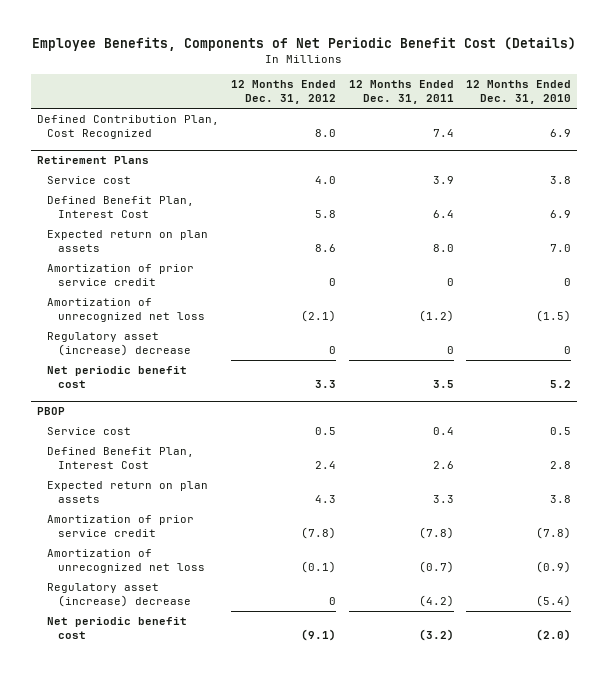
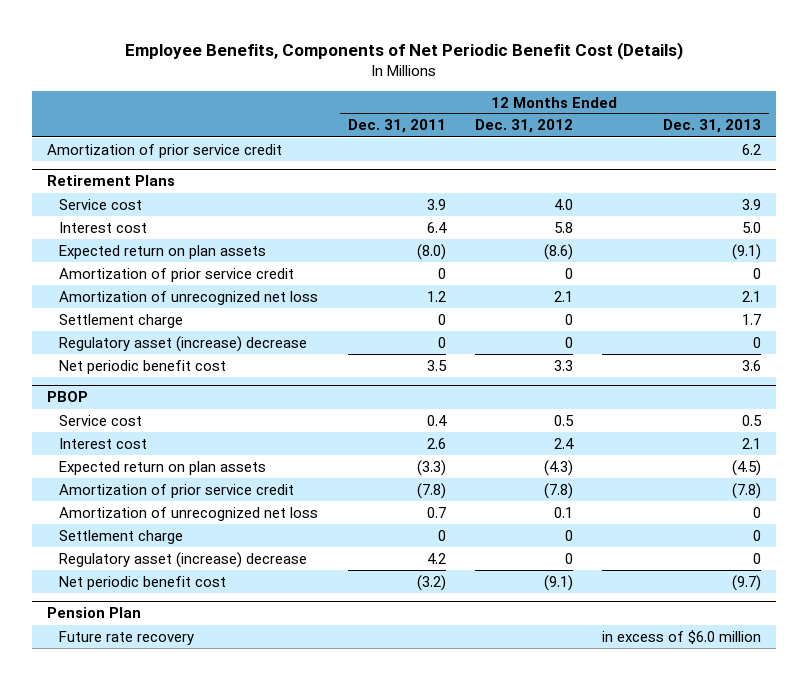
[465,80,571,105] 12 Months Ended Dec. 31, 2010 -> none
none -> [663,119,762,134] Dec. 31, 2013
[36,114,219,140] Defined Contribution Plan, Cost Recognized -> none
none -> [46,143,282,158] Amortization of prior service credit
[47,195,195,219] Defined Benefit Plan, Interest Cost -> [59,221,148,233] Interest cost
[315,244,337,253] 8.6 -> [543,243,573,260] (8.6)
[432,244,454,253] 8.0 -> [416,243,446,260] (8.0)
[301,310,337,323] (2.1) -> [553,290,573,302] 2.1
[418,310,454,323] (1.2) -> [426,290,446,302] 1.2
none -> [59,313,184,328] Settlement charge
[47,446,195,470] Defined Benefit Plan, Interest Cost -> [59,437,148,449] Interest cost
[315,495,337,504] 4.3 -> [543,459,573,476] (4.3)
[432,495,454,504] 3.3 -> [416,459,446,476] (3.3)
[301,561,337,574] (0.1) -> [553,506,573,518] 0.1
[418,561,454,574] (0.7) -> [426,506,446,518] 0.7
none -> [59,529,184,544] Settlement charge
[418,595,454,608] (4.2) -> [426,552,446,564] 4.2
none -> [46,607,141,619] Pension Plan
none -> [59,630,195,645] Future rate recovery

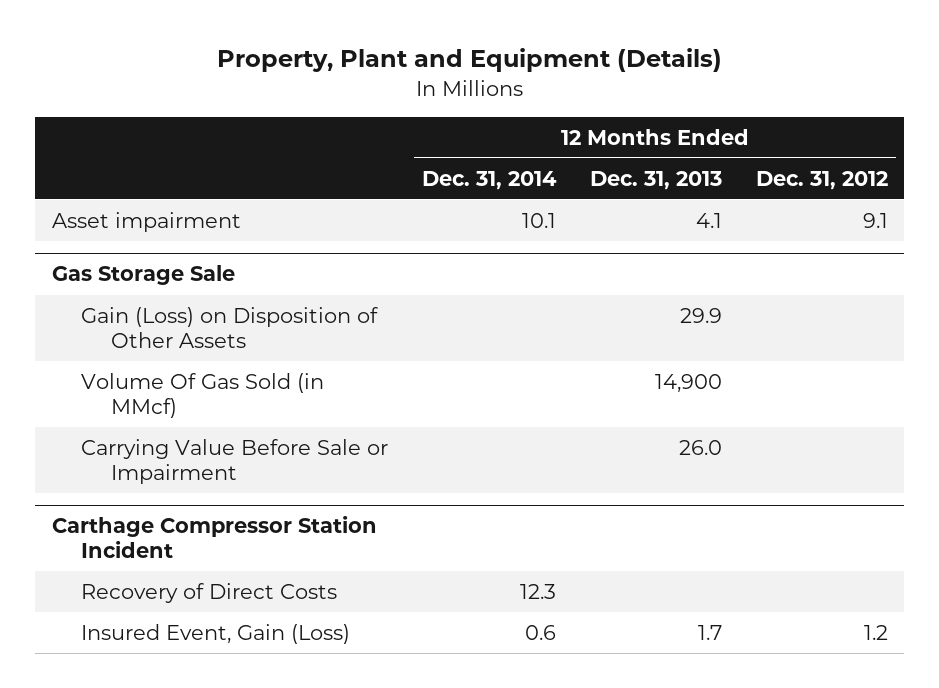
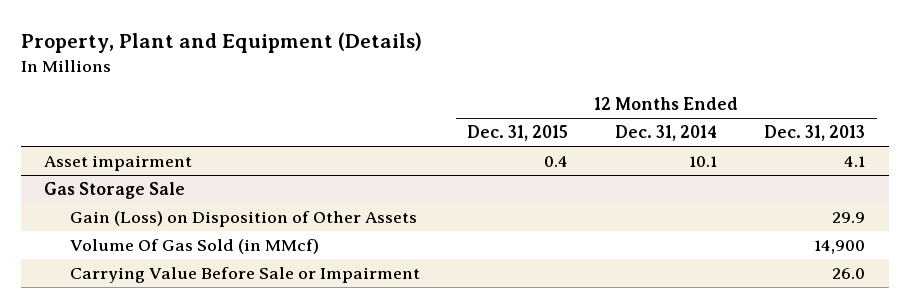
[755,170,888,190] Dec. 31, 2012 -> none
none -> [467,125,569,142] Dec. 31, 2015
[51,516,377,559] Carthage Compressor Station Incident -> none
[81,582,338,603] Recovery of Direct Costs -> none
[81,623,351,644] Insured Event, Gain (Loss) -> none

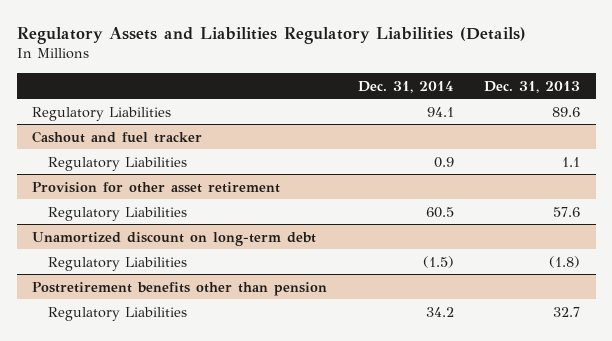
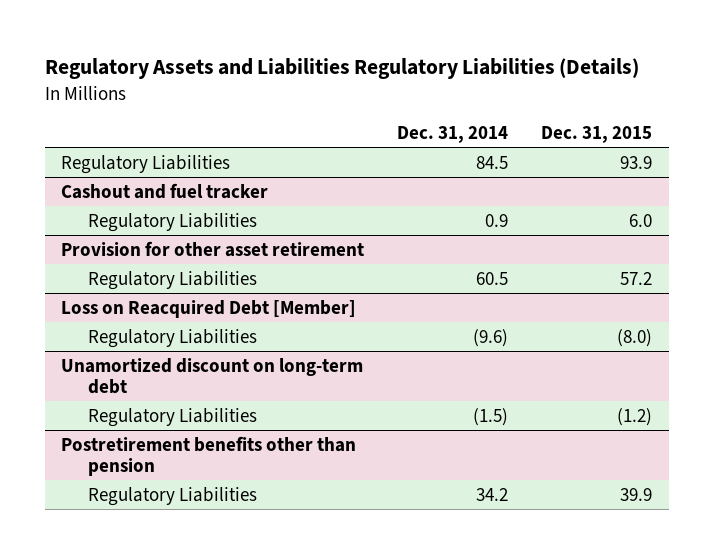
[484,80,581,93] Dec. 31, 2013 -> none
none -> [541,126,653,144] Dec. 31, 2015
[426,106,454,117] 94.1 -> [476,155,509,169] 84.5
none -> [61,299,357,318] Loss on Reacquired Debt [Member]
none -> [88,328,258,348] Regulatory Liabilities

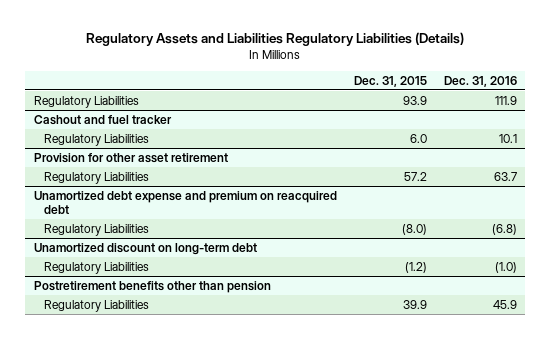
[397,126,509,144] Dec. 31, 2014 -> none
none -> [443,75,517,87] Dec. 31, 2016
[61,299,357,318] Loss on Reacquired Debt [Member] -> [33,190,337,215] Unamortized debt expense and premium on reacquired debt

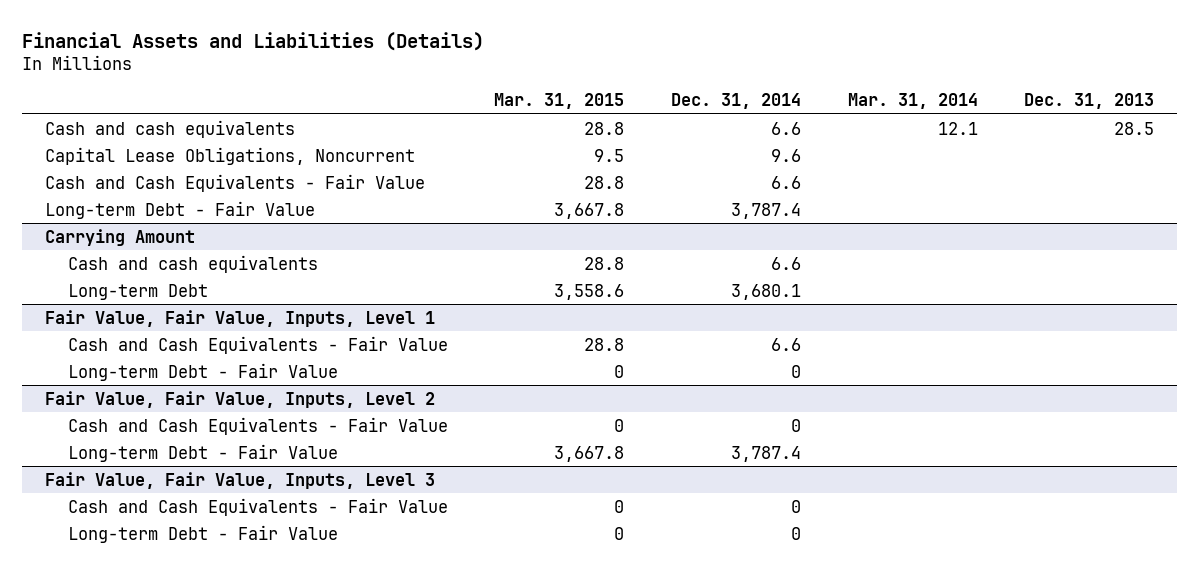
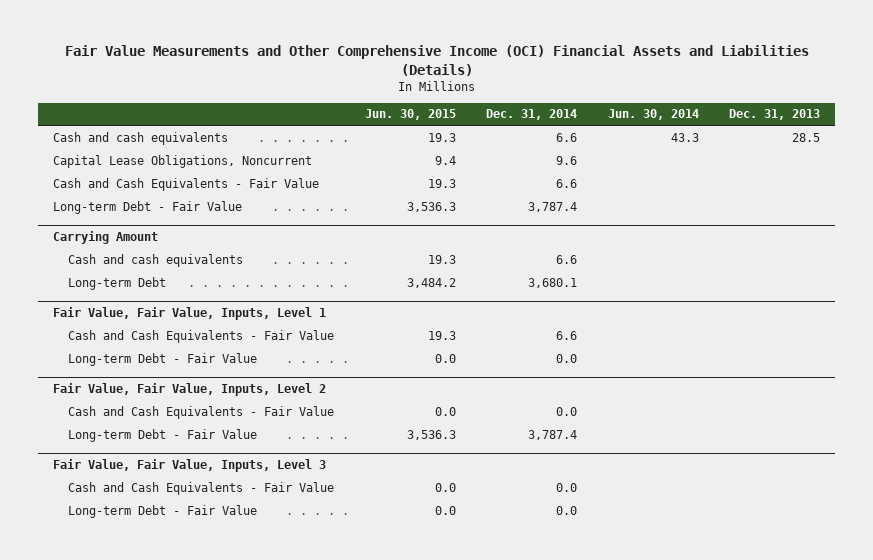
[21,31,484,51] Financial Assets and Liabilities (Details) -> [64,45,809,76] Fair Value Measurements and Other Comprehensive Income (OCI) Financial Assets and Liabilities (Details)
[494,93,625,110] Mar. 31, 2015 -> none
[847,93,978,110] Mar. 31, 2014 -> none
none -> [364,109,456,121] Jun. 30, 2015
none -> [607,109,699,121] Jun. 30, 2014
[790,364,801,378] 0 -> [556,353,578,363] 0.0
[790,418,801,432] 0 -> [556,406,578,416] 0.0
[790,499,801,513] 0 -> [556,482,578,492] 0.0
[790,526,801,540] 0 -> [556,505,578,515] 0.0

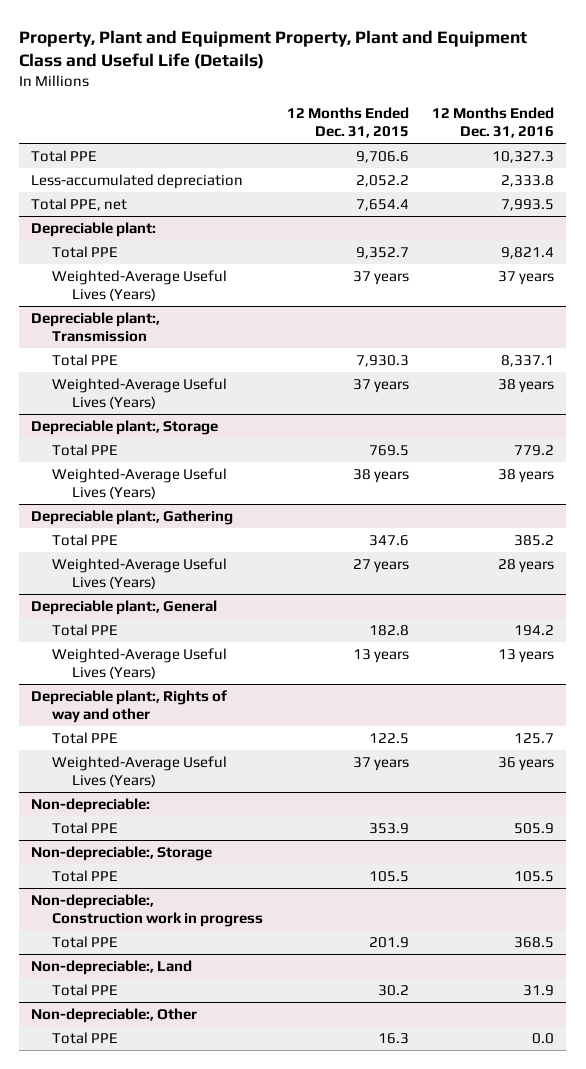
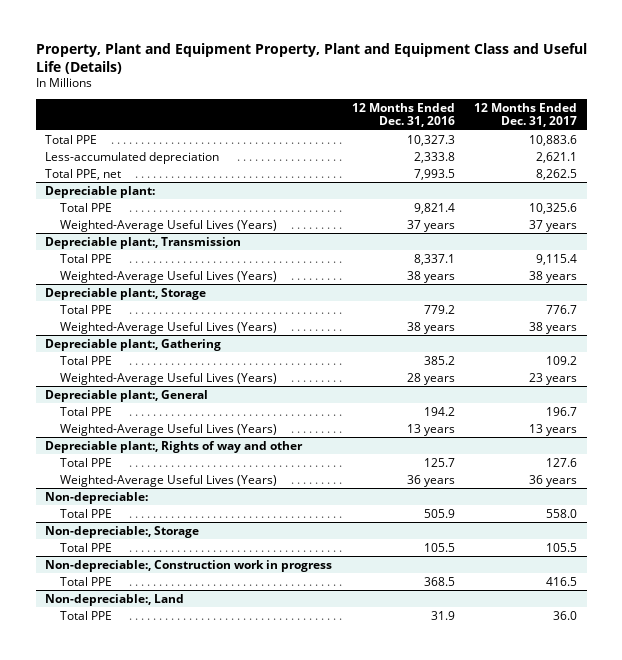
[286,107,409,138] 12 Months Ended Dec. 31, 2015 -> none
none -> [474,102,578,128] 12 Months Ended Dec. 31, 2017
[31,1007,198,1023] Non-depreciable:, Other -> none
[51,1031,118,1044] Total PPE -> none

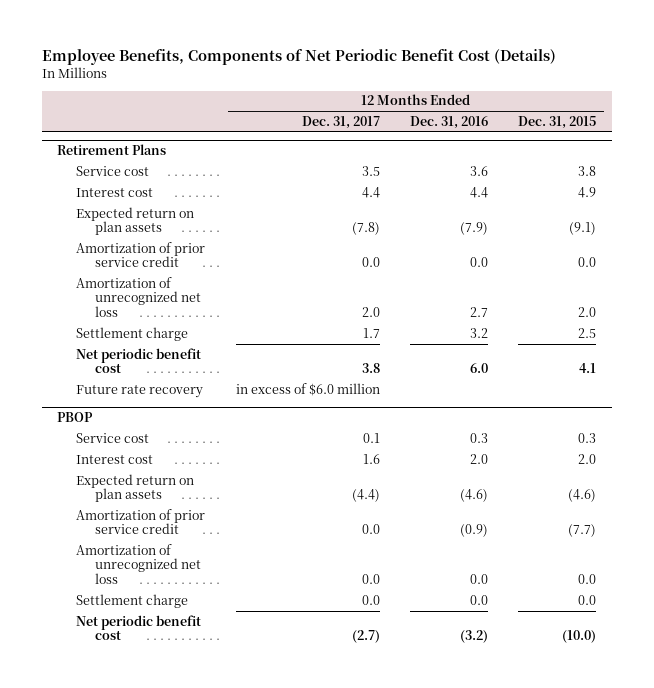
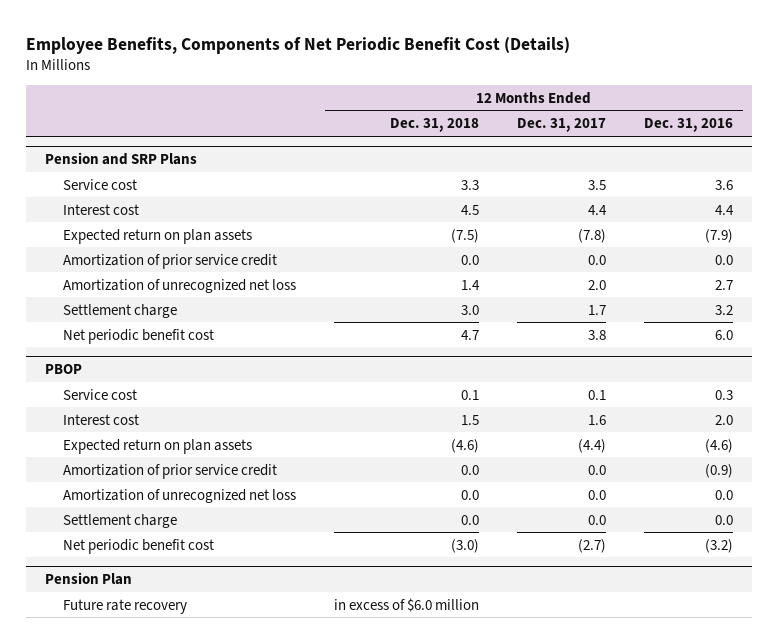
[518,116,597,130] Dec. 31, 2015 -> none
none -> [390,118,480,133] Dec. 31, 2018
[57,144,167,156] Retirement Plans -> none
none -> [45,151,198,165] Pension and SRP Plans
[76,384,204,398] Future rate recovery -> none
none -> [45,571,133,585] Pension Plan
none -> [63,598,188,614] Future rate recovery

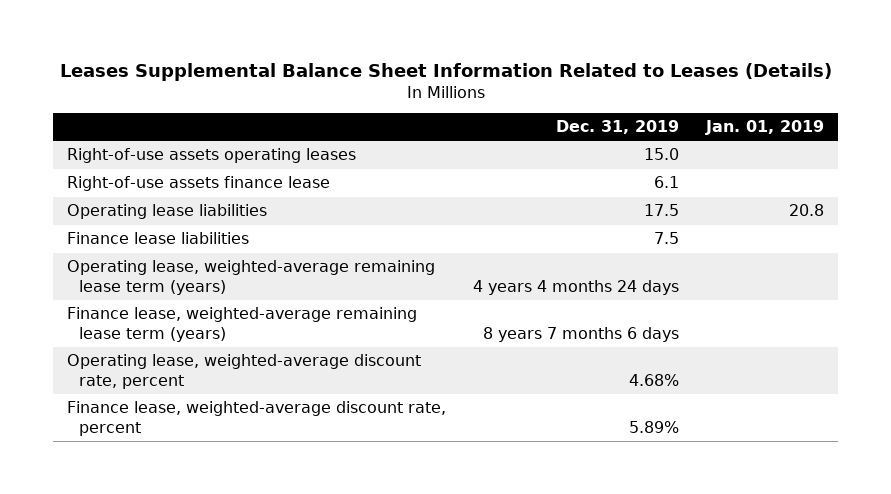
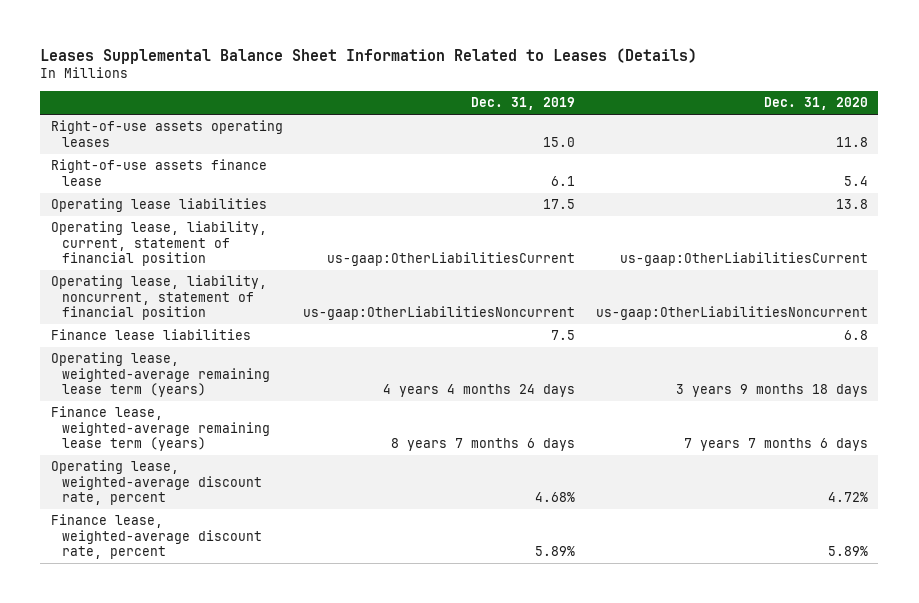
[705,120,825,136] Jan. 01, 2019 -> none
none -> [764,97,869,111] Dec. 31, 2020
none -> [50,221,267,267] Operating lease, liability, current, statement of financial position
none -> [50,275,267,321] Operating lease, liability, noncurrent, statement of financial position

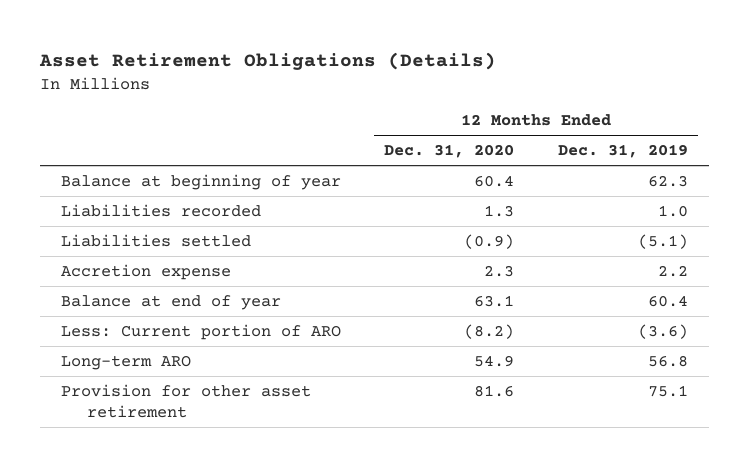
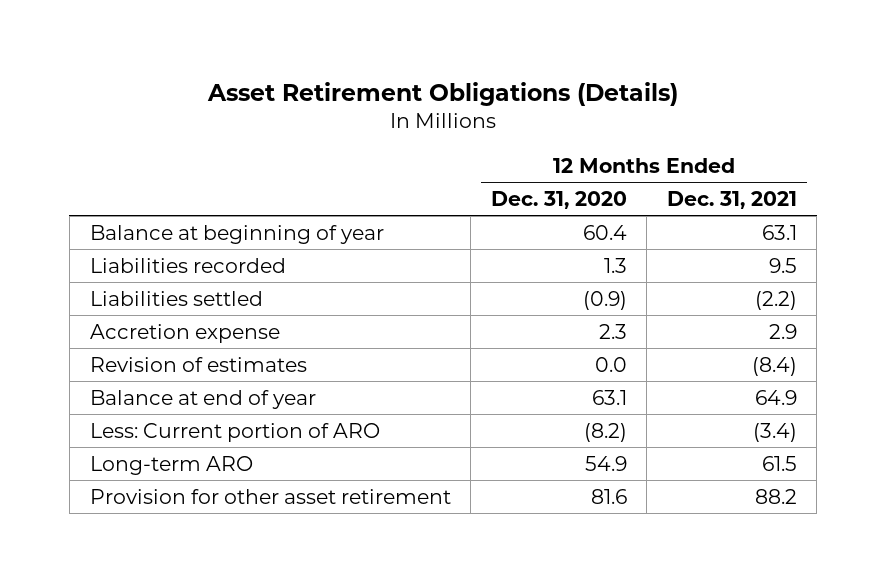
[557,144,688,159] Dec. 31, 2019 -> none
none -> [666,190,797,209] Dec. 31, 2021
none -> [89,356,307,372] Revision of estimates

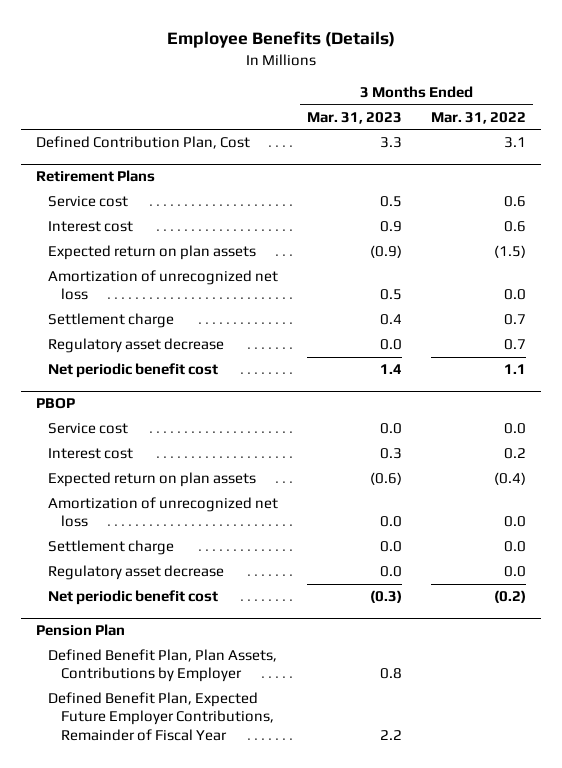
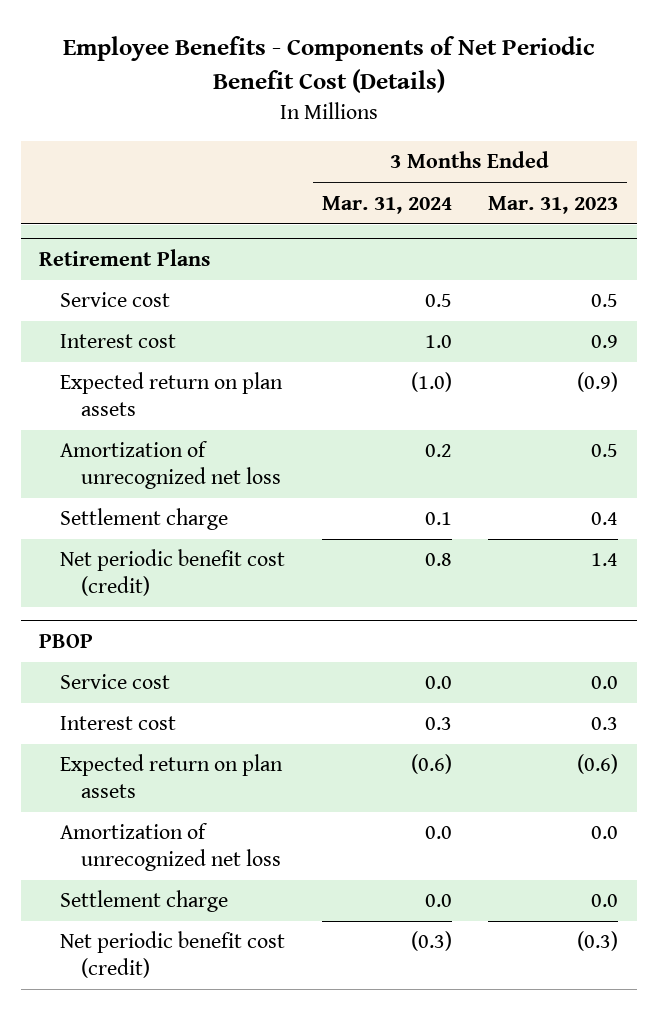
[166,31,395,49] Employee Benefits (Details) -> [62,36,595,94] Employee Benefits - Components of Net Periodic Benefit Cost (Details)
[431,111,527,124] Mar. 31, 2022 -> none
none -> [321,195,452,214] Mar. 31, 2024
[35,136,250,150] Defined Contribution Plan, Cost -> none
[48,338,225,354] Regulatory asset decrease -> none
[48,363,219,379] Net periodic benefit cost -> [60,549,286,597] Net periodic benefit cost (credit)
[48,565,225,581] Regulatory asset decrease -> none
[35,624,125,637] Pension Plan -> none
[48,649,278,683] Defined Benefit Plan, Plan Assets, Contributions by Employer -> none
[48,692,275,741] Defined Benefit Plan, Expected Future Employer Contributions, Remainder of Fiscal Year -> none
[48,590,219,606] Net periodic benefit cost -> [60,931,286,979] Net periodic benefit cost (credit)

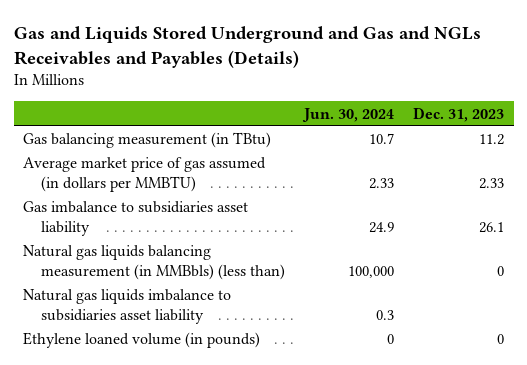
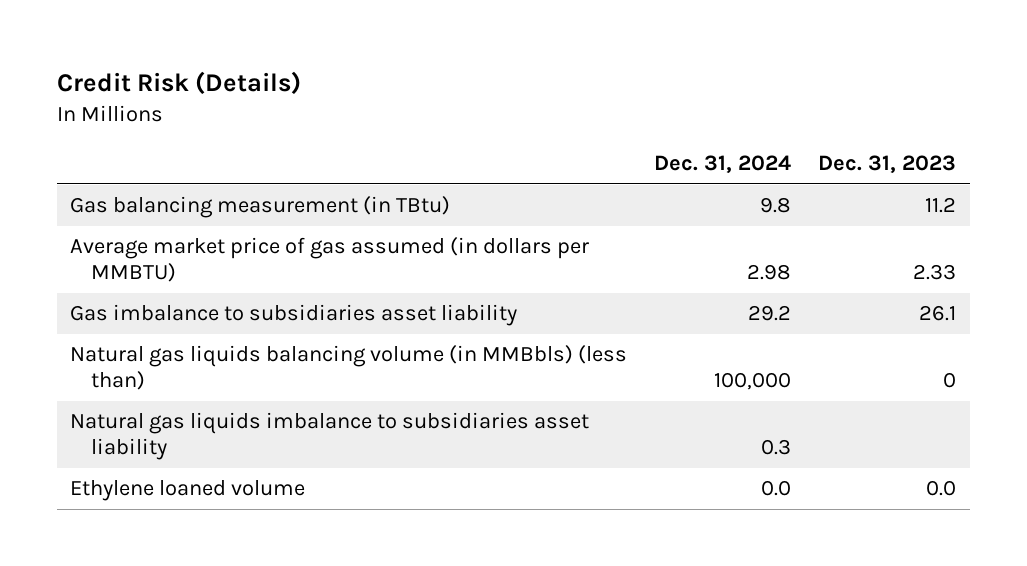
[13,25,481,68] Gas and Liquids Stored Underground and Gas and NGLs Receivables and Payables (Details) -> [56,70,301,95] Credit Risk (Details)
[301,107,394,122] Jun. 30, 2024 -> none
none -> [654,155,792,174] Dec. 31, 2024
[23,245,285,281] Natural gas liquids balancing measurement (in MMBbls) (less than) -> [70,345,628,391] Natural gas liquids balancing volume (in MMBbls) (less than)
[23,332,261,349] Ethylene loaned volume (in pounds) -> [70,480,306,502] Ethylene loaned volume
[497,334,505,345] 0 -> [926,480,957,497] 0.0

